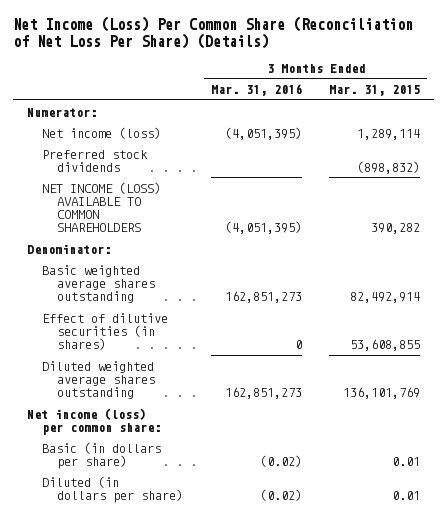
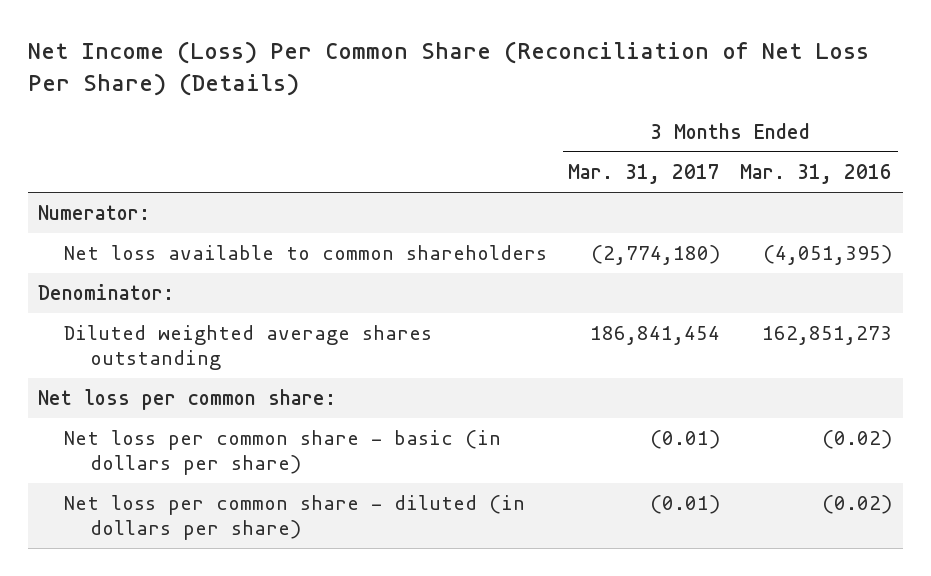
[329,85,421,97] Mar. 31, 2015 -> none
none -> [567,164,720,185] Mar. 31, 2017
[42,126,162,139] Net income (loss) -> none
[42,149,149,172] Preferred stock dividends -> none
[42,181,162,233] NET INCOME (LOSS) AVAILABLE TO COMMON SHAREHOLDERS -> [64,245,548,261] Net loss available to common shareholders
[42,264,156,304] Basic weighted average shares outstanding -> none
[42,312,169,351] Effect of dilutive securities (in shares) -> none
[27,407,162,435] Net income (loss) per common share: -> [38,389,337,411] Net loss per common share:
[42,441,162,469] Basic (in dollars per share) -> [64,430,502,476] Net loss per common share - basic (in dollars per share)
[42,475,184,503] Diluted (in dollars per share) -> [64,495,526,541] Net loss per common share - diluted (in dollars per share)

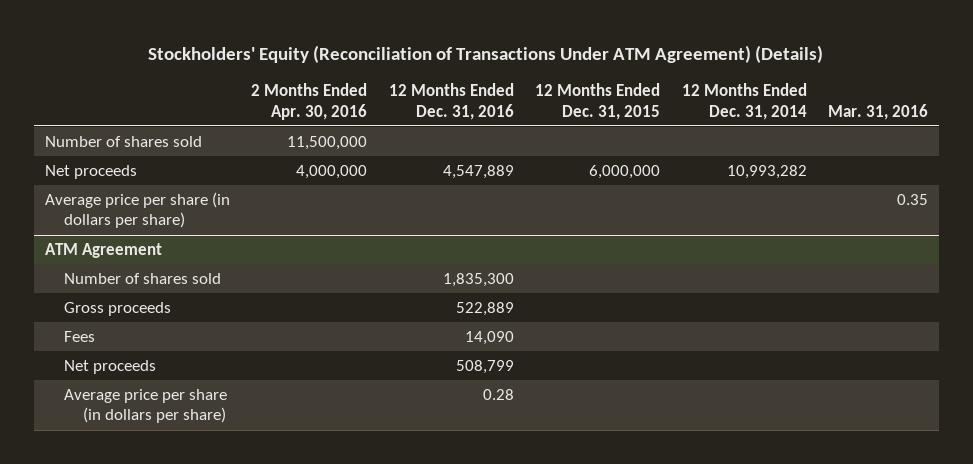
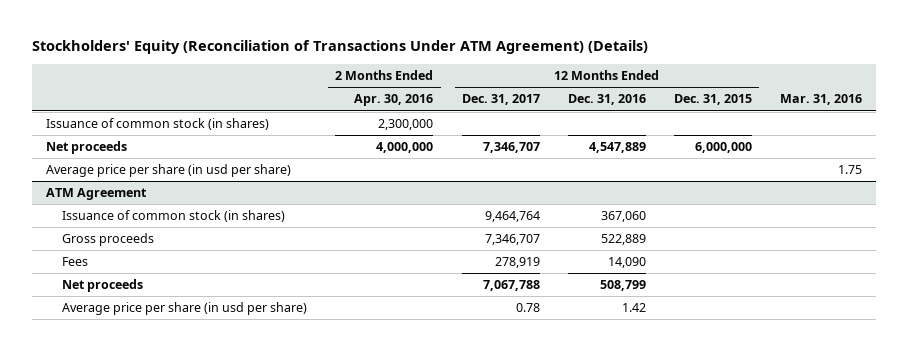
[681,83,807,120] 12 Months Ended Dec. 31, 2014 -> none
none -> [461,94,540,106] Dec. 31, 2017
[44,136,202,148] Number of shares sold -> [45,118,269,131] Issuance of common stock (in shares)
[287,136,368,151] 11,500,000 -> [378,119,434,131] 2,300,000
[44,192,230,229] Average price per share (in dollars per share) -> [45,164,291,178] Average price per share (in usd per share)
[896,194,928,206] 0.35 -> [838,165,863,175] 1.75
[63,273,221,285] Number of shares sold -> [62,210,286,223] Issuance of common stock (in shares)
[442,273,514,288] 1,835,300 -> [600,211,646,223] 367,060
[63,389,227,424] Average price per share (in dollars per share) -> [62,302,308,316] Average price per share (in usd per share)
[482,389,514,401] 0.28 -> [621,303,646,313] 1.42

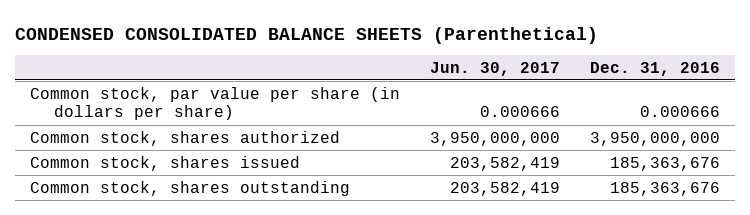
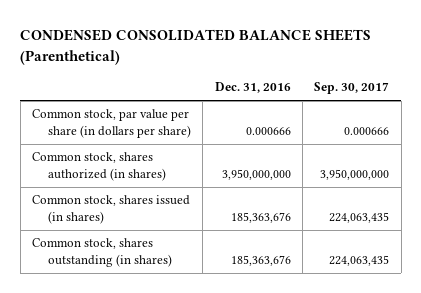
[430,61,561,76] Jun. 30, 2017 -> none
none -> [314,82,390,95] Sep. 30, 2017
[30,130,341,146] Common stock, shares authorized -> [32,152,166,182] Common stock, shares authorized (in shares)
[30,155,301,171] Common stock, shares issued -> [32,195,191,225] Common stock, shares issued (in shares)
[30,180,351,196] Common stock, shares outstanding -> [32,238,172,268] Common stock, shares outstanding (in shares)

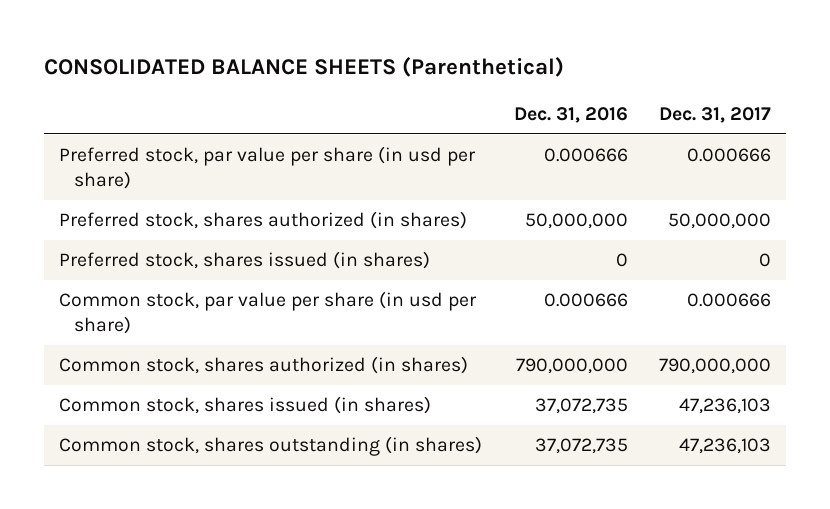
[20,29,372,65] CONDENSED CONSOLIDATED BALANCE SHEETS (Parenthetical) -> [43,57,564,78] CONSOLIDATED BALANCE SHEETS (Parenthetical)
[314,82,390,95] Sep. 30, 2017 -> none
none -> [658,107,771,124] Dec. 31, 2017
none -> [59,146,477,190] Preferred stock, par value per share (in usd per share)
none -> [59,211,468,230] Preferred stock, shares authorized (in shares)
none -> [59,251,431,270] Preferred stock, shares issued (in shares)
[32,109,191,139] Common stock, par value per share (in dollars per share) -> [59,291,478,335] Common stock, par value per share (in usd per share)
[221,169,291,181] 3,950,000,000 -> [515,358,628,375] 790,000,000
[230,212,291,224] 185,363,676 -> [534,398,628,415] 37,072,735
[230,255,291,267] 185,363,676 -> [534,438,628,455] 37,072,735

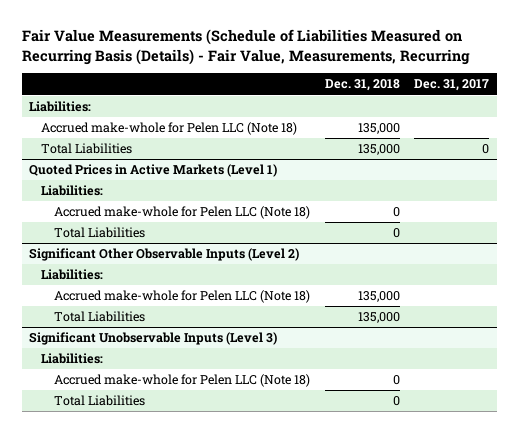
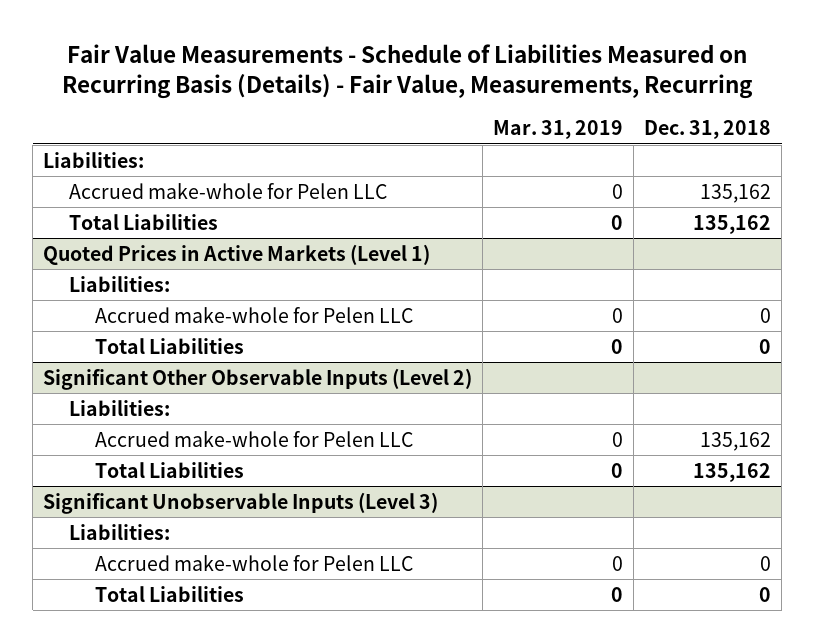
[21,29,470,65] Fair Value Measurements (Schedule of Liabilities Measured on Recurring Basis (Details) - Fair Value, Measurements, Recurring -> [62,43,754,100] Fair Value Measurements - Schedule of Liabilities Measured on Recurring Basis (Details) - Fair Value, Measurements, Recurring
[414,79,490,92] Dec. 31, 2017 -> none
none -> [493,120,624,140] Mar. 31, 2019
[41,122,298,136] Accrued make-whole for Pelen LLC (Note 18) -> [69,182,388,199] Accrued make-whole for Pelen LLC
[357,123,400,135] 135,000 -> [700,183,772,203] 135,162
[357,144,400,156] 135,000 -> [693,214,772,234] 135,162
[53,206,310,220] Accrued make-whole for Pelen LLC (Note 18) -> [95,306,414,323] Accrued make-whole for Pelen LLC
[53,290,310,304] Accrued make-whole for Pelen LLC (Note 18) -> [95,430,414,447] Accrued make-whole for Pelen LLC
[357,291,400,303] 135,000 -> [700,431,772,451] 135,162
[357,312,400,324] 135,000 -> [693,462,772,482] 135,162
[53,374,310,388] Accrued make-whole for Pelen LLC (Note 18) -> [95,554,414,571] Accrued make-whole for Pelen LLC

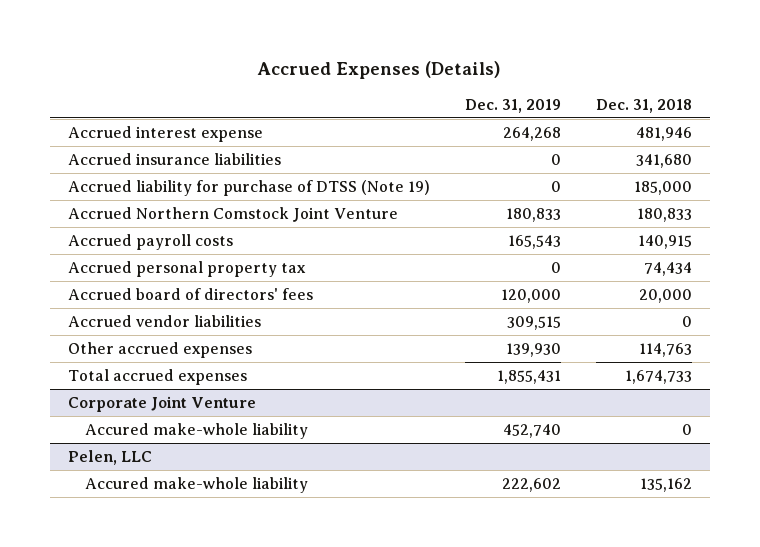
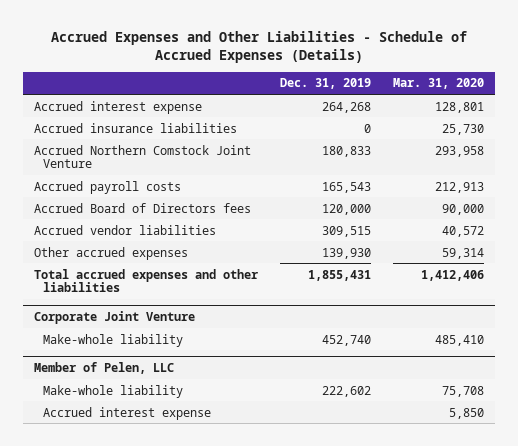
[256,61,501,80] Accrued Expenses (Details) -> [51,30,468,63] Accrued Expenses and Other Liabilities - Schedule of Accrued Expenses (Details)
[596,98,693,113] Dec. 31, 2018 -> none
none -> [393,78,485,90] Mar. 31, 2020
[67,179,430,196] Accrued liability for purchase of DTSS (Note 19) -> none
[67,260,306,277] Accrued personal property tax -> none
[67,287,313,300] Accrued board of directors' fees -> [34,202,252,213] Accrued Board of Directors fees
[67,368,247,385] Total accrued expenses -> [34,268,259,293] Total accrued expenses and other liabilities
[85,422,309,439] Accured make-whole liability -> [42,333,183,347] Make-whole liability
[67,449,152,465] Pelen, LLC -> [34,362,175,375] Member of Pelen, LLC
[85,476,309,493] Accured make-whole liability -> [42,384,183,398] Make-whole liability
none -> [42,406,211,420] Accrued interest expense

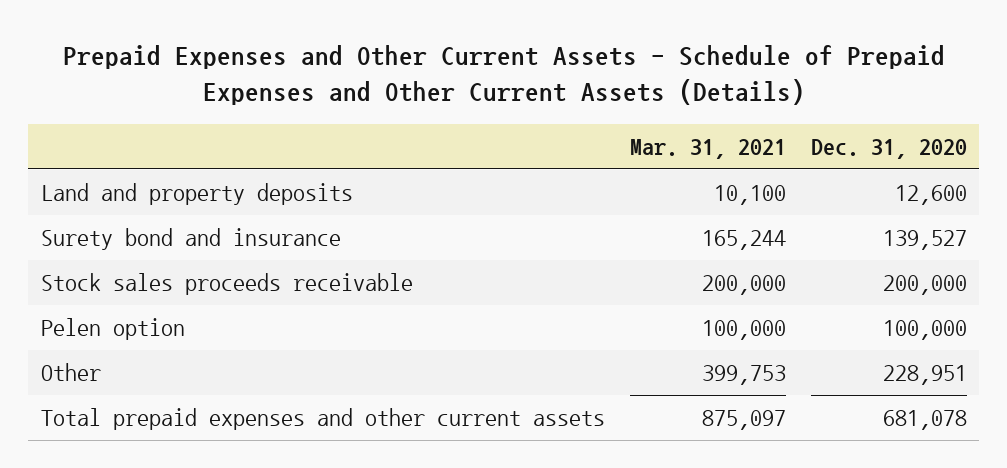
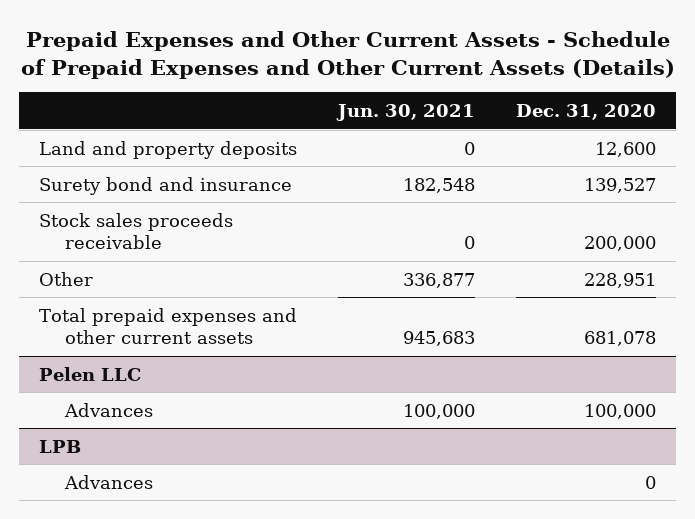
[629,138,786,159] Mar. 31, 2021 -> none
none -> [336,104,476,122] Jun. 30, 2021
[40,318,185,341] Pelen option -> none
none -> [39,366,142,381] Pelen LLC
none -> [63,402,153,417] Advances
none -> [39,439,82,453] LPB
none -> [63,474,153,489] Advances

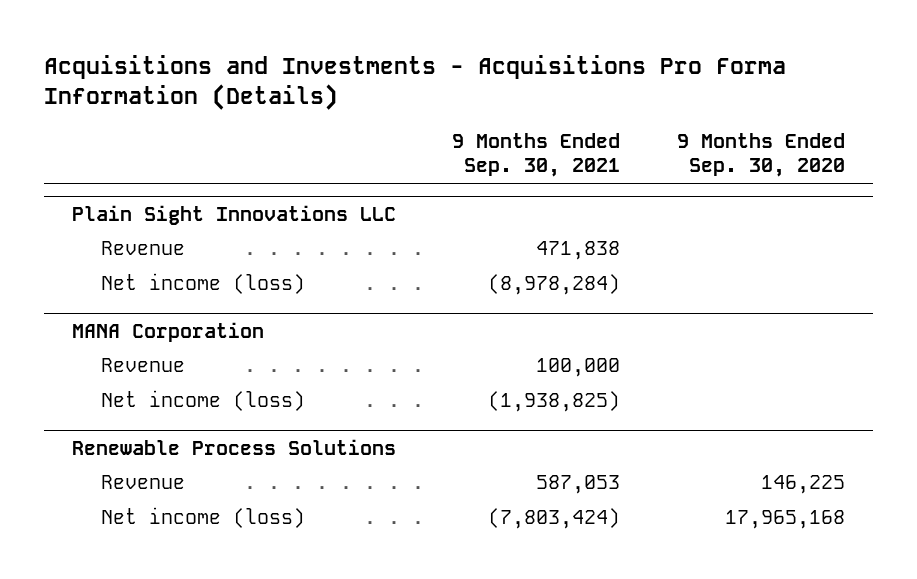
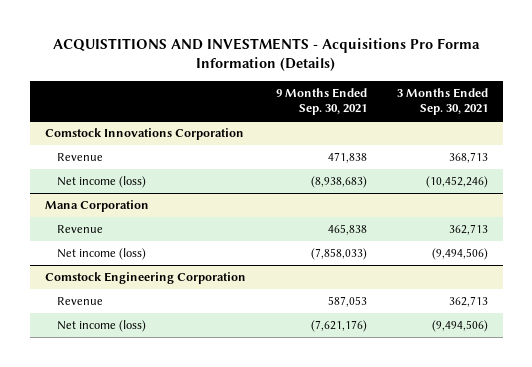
[43,54,786,111] Acquisitions and Investments - Acquisitions Pro Forma Information (Details) -> [53,38,481,72] ACQUISTITIONS AND INVESTMENTS - Acquisitions Pro Forma Information (Details)
[676,132,845,178] 9 Months Ended Sep. 30, 2020 -> none
none -> [396,87,488,116] 3 Months Ended Sep. 30, 2021
[72,204,397,225] Plain Sight Innovations LLC -> [44,128,244,141] Comstock Innovations Corporation
[72,438,397,455] Renewable Process Solutions -> none
[488,274,621,296] (8,978,284) -> [310,176,367,189] (8,938,683)
[72,321,265,342] MANA Corporation -> [44,200,149,213] Mana Corporation
[536,358,621,378] 100,000 -> [327,224,367,236] 465,838
[488,391,621,413] (1,938,825) -> [310,248,367,261] (7,858,033)
none -> [44,272,246,285] Comstock Engineering Corporation
[488,508,621,530] (7,803,424) -> [310,320,367,333] (7,621,176)

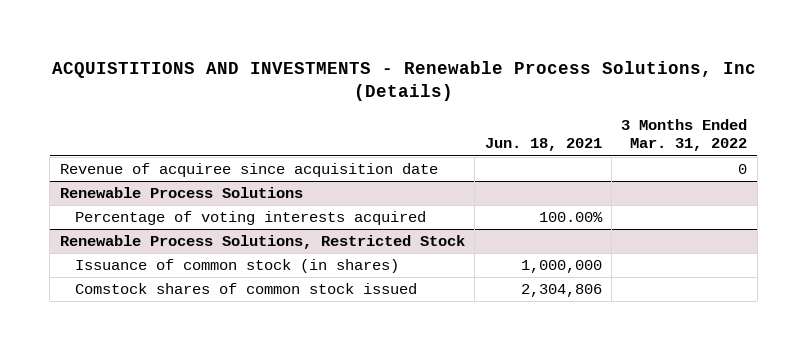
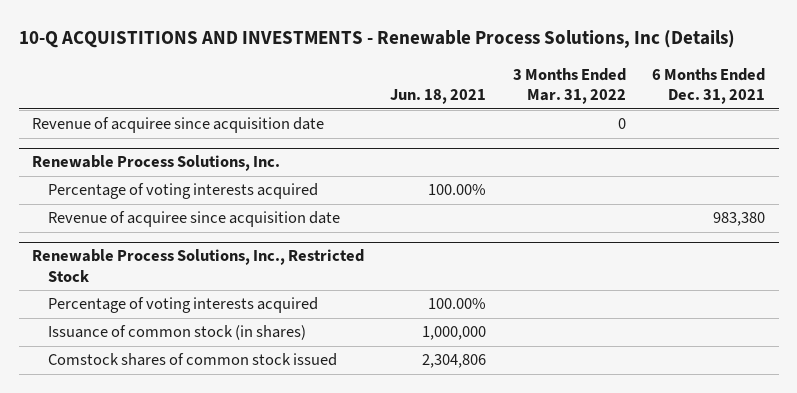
[51,60,756,102] ACQUISTITIONS AND INVESTMENTS - Renewable Process Solutions, Inc (Details) -> [18,30,735,49] 10-Q ACQUISTITIONS AND INVESTMENTS - Renewable Process Solutions, Inc (Details)
none -> [652,67,766,105] 6 Months Ended Dec. 31, 2021
[59,187,303,199] Renewable Process Solutions -> [31,155,280,172] Renewable Process Solutions, Inc.
none -> [47,211,340,228] Revenue of acquiree since acquisition date
[59,235,465,250] Renewable Process Solutions, Restricted Stock -> [31,249,364,282] Renewable Process Solutions, Inc., Restricted Stock
none -> [47,297,318,314] Percentage of voting interests acquired

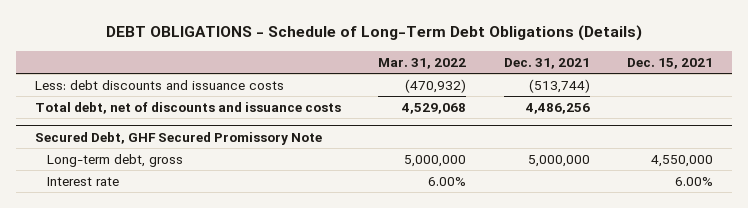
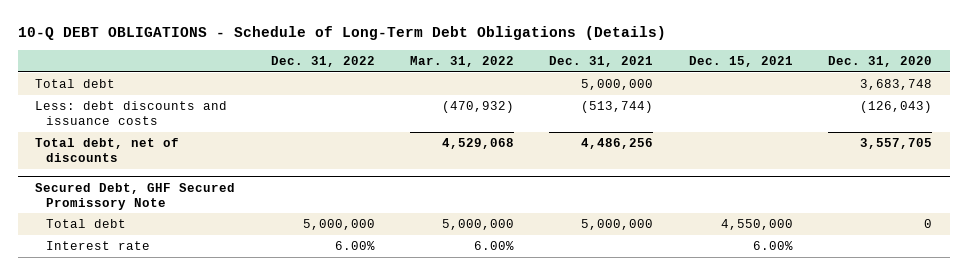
[106,25,643,42] DEBT OBLIGATIONS - Schedule of Long-Term Debt Obligations (Details) -> [17,26,666,41] 10-Q DEBT OBLIGATIONS - Schedule of Long-Term Debt Obligations (Details)
none -> [270,55,375,67] Dec. 31, 2022
none -> [828,55,933,67] Dec. 31, 2020
none -> [35,79,116,89] Total debt
[34,101,341,114] Total debt, net of discounts and issuance costs -> [35,138,180,163] Total debt, net of discounts
[46,153,183,167] Long-term debt, gross -> [45,219,126,229] Total debt

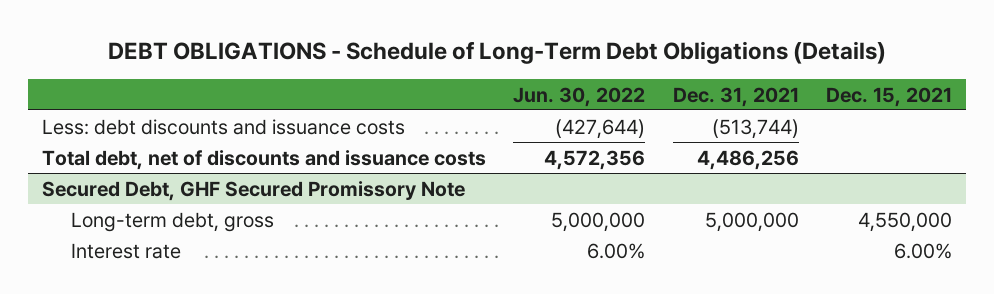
[17,26,666,41] 10-Q DEBT OBLIGATIONS - Schedule of Long-Term Debt Obligations (Details) -> [108,40,887,64] DEBT OBLIGATIONS - Schedule of Long-Term Debt Obligations (Details)
[270,55,375,67] Dec. 31, 2022 -> none
[410,55,515,67] Mar. 31, 2022 -> none
[828,55,933,67] Dec. 31, 2020 -> none
none -> [513,86,646,107] Jun. 30, 2022
[35,79,116,89] Total debt -> none
[35,138,180,163] Total debt, net of discounts -> [41,149,486,170] Total debt, net of discounts and issuance costs
[45,219,126,229] Total debt -> [71,211,275,232] Long-term debt, gross

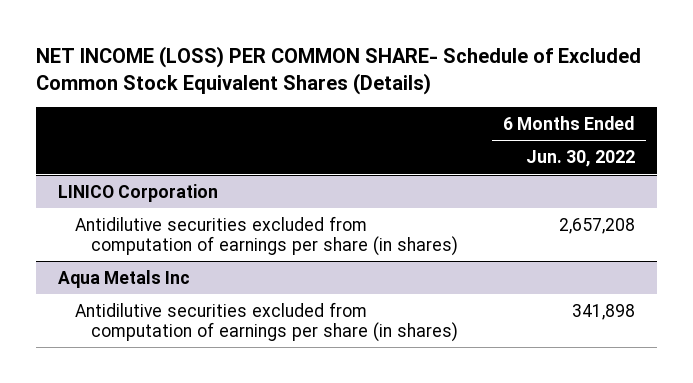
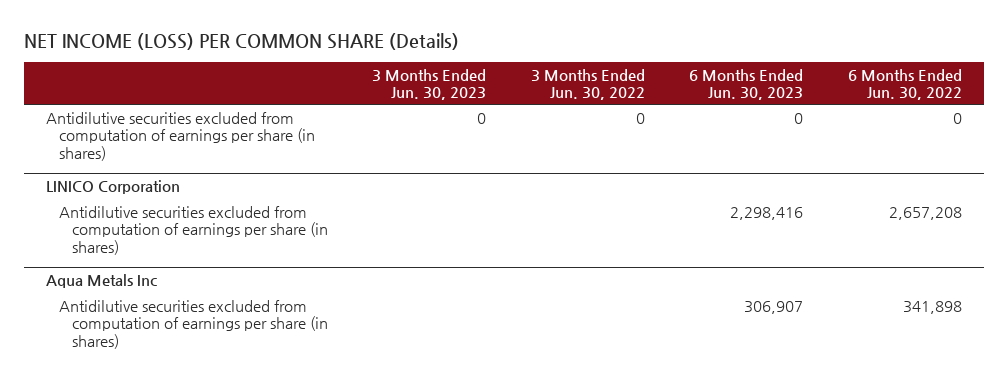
[35,45,641,95] NET INCOME (LOSS) PER COMMON SHARE- Schedule of Excluded Common Stock Equivalent Shares (Details) -> [23,32,459,50] NET INCOME (LOSS) PER COMMON SHARE (Details)
none -> [372,68,487,101] 3 Months Ended Jun. 30, 2023
none -> [530,68,645,101] 3 Months Ended Jun. 30, 2022
none -> [689,68,804,101] 6 Months Ended Jun. 30, 2023
none -> [45,111,315,161] Antidilutive securities excluded from computation of earnings per share (in shares)

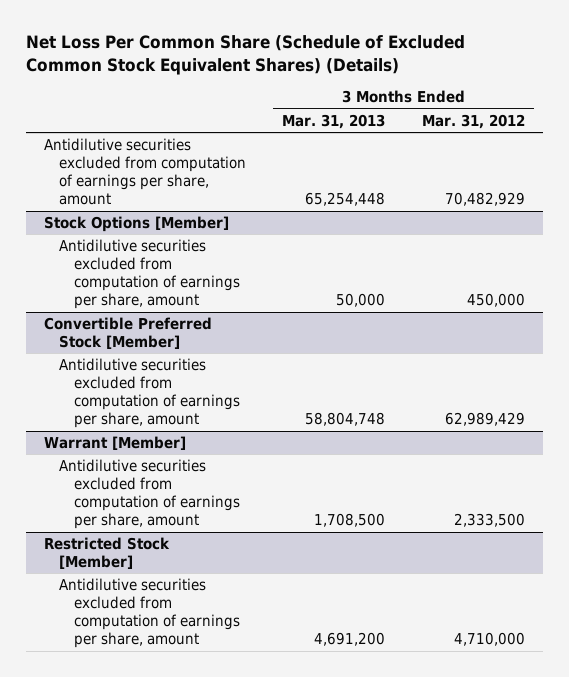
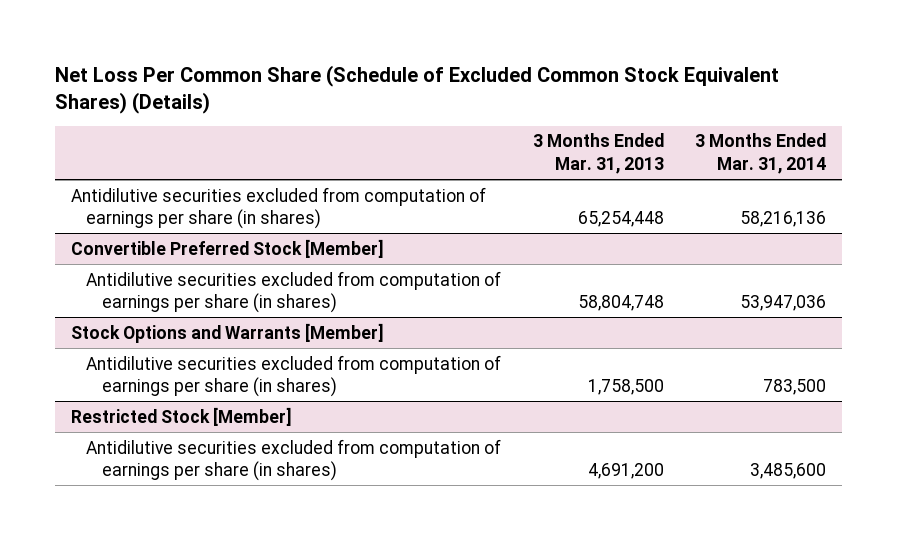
[421,113,525,129] Mar. 31, 2012 -> none
none -> [695,133,827,174] 3 Months Ended Mar. 31, 2014
[44,215,230,232] Stock Options [Member] -> none
[58,238,240,310] Antidilutive securities excluded from computation of earnings per share, amount -> none
[44,137,246,206] Antidilutive securities excluded from computation of earnings per share, amount -> [70,186,486,229] Antidilutive securities excluded from computation of earnings per share (in shares)
[44,435,187,450] Warrant [Member] -> none
[58,357,240,429] Antidilutive securities excluded from computation of earnings per share, amount -> [86,270,502,313] Antidilutive securities excluded from computation of earnings per share (in shares)
none -> [70,322,384,343] Stock Options and Warrants [Member]
[58,458,240,530] Antidilutive securities excluded from computation of earnings per share, amount -> [86,354,502,397] Antidilutive securities excluded from computation of earnings per share (in shares)
[314,513,386,528] 1,708,500 -> [587,378,664,395] 1,758,500
[58,577,240,649] Antidilutive securities excluded from computation of earnings per share, amount -> [86,438,502,481] Antidilutive securities excluded from computation of earnings per share (in shares)

